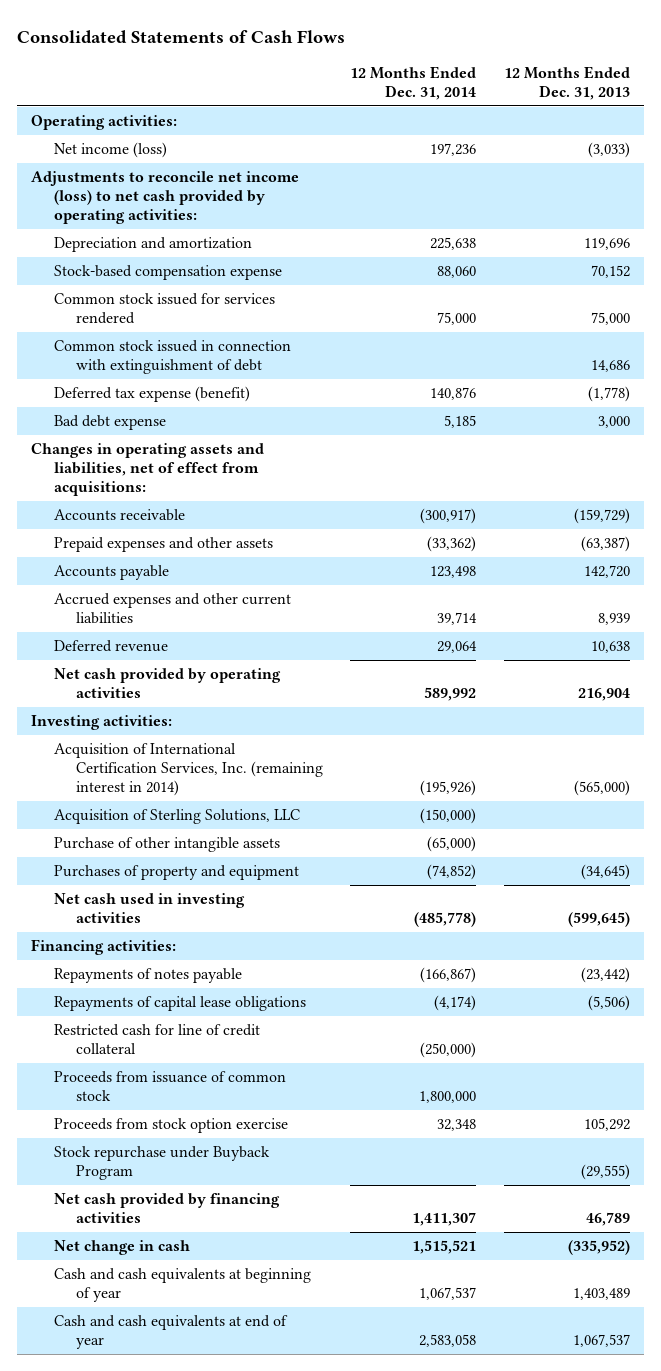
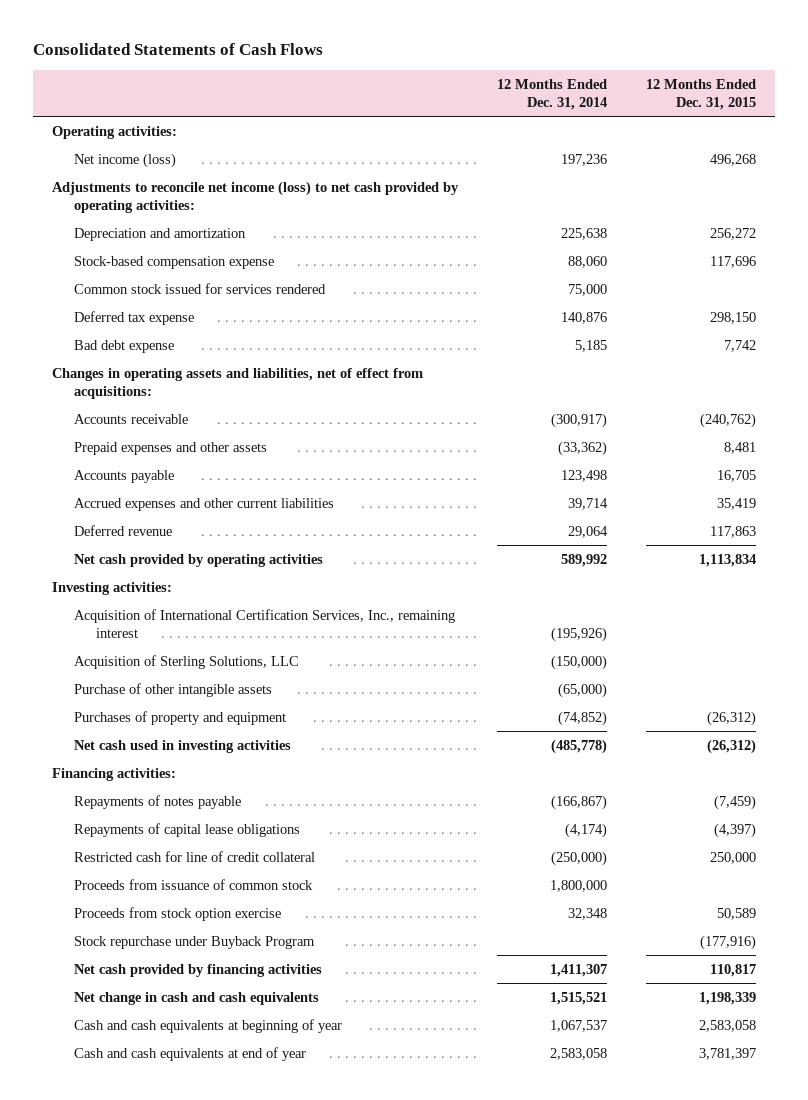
[504,65,631,101] 12 Months Ended Dec. 31, 2013 -> none
none -> [645,79,756,111] 12 Months Ended Dec. 31, 2015
[53,340,291,375] Common stock issued in connection with extinguishment of debt -> none
[53,386,250,403] Deferred tax expense (benefit) -> [73,310,194,325] Deferred tax expense
[53,743,323,797] Acquisition of International Certification Services, Inc. (remaining interest in 2014) -> [73,608,455,639] Acquisition of International Certification Services, Inc., remaining interest
[53,1240,190,1256] Net change in cash -> [73,991,319,1005] Net change in cash and cash equivalents

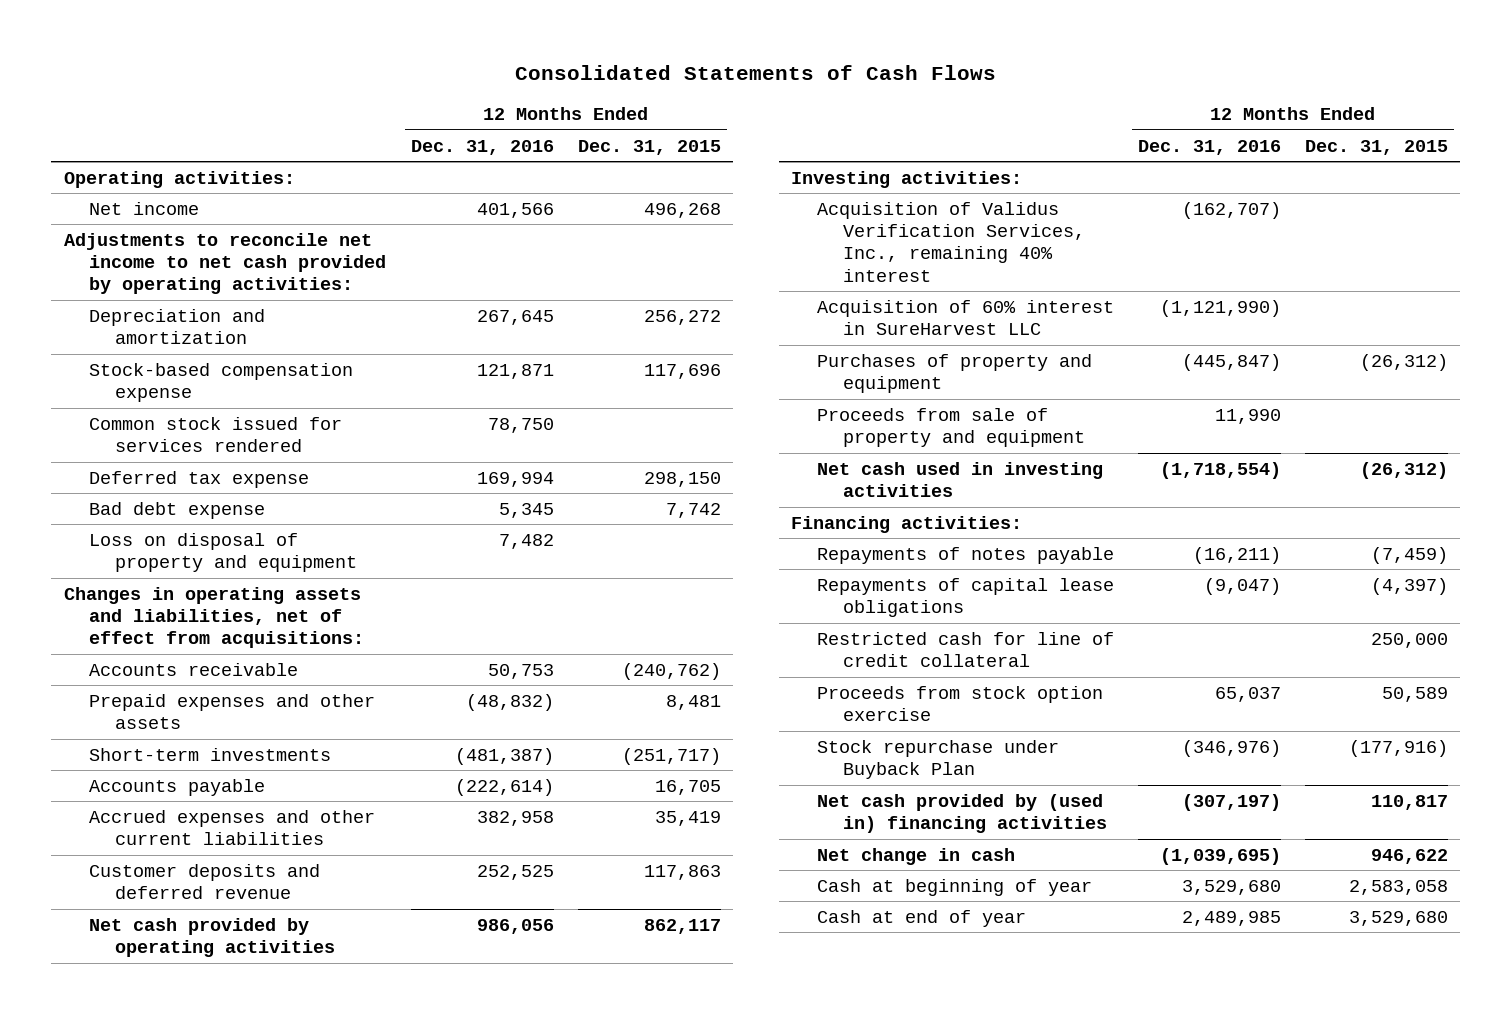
[496,79,607,111] 12 Months Ended Dec. 31, 2014 -> none
none -> [410,139,554,155] Dec. 31, 2016
[73,152,176,168] Net income (loss) -> [89,201,200,215] Net income
[52,180,460,214] Adjustments to reconcile net income (loss) to net cash provided by operating activities: -> [63,232,387,295] Adjustments to reconcile net income to net cash provided by operating activities:
none -> [89,532,358,573] Loss on disposal of property and equipment
none -> [89,747,332,761] Short-term investments
[73,524,172,536] Deferred revenue -> [89,863,321,900] Customer deposits and deferred revenue
[698,553,756,567] 1,113,834 -> [643,918,721,934] 862,117
[73,654,299,669] Acquisition of Sterling Solutions, LLC -> none
[73,682,272,697] Purchase of other intangible assets -> none
[73,608,455,639] Acquisition of International Certification Services, Inc., remaining interest -> [816,201,1085,282] Acquisition of Validus Verification Services, Inc., remaining 40% interest
none -> [816,299,1114,336] Acquisition of 60% interest in SureHarvest LLC
none -> [816,407,1085,448] Proceeds from sale of property and equipment
[73,878,313,890] Proceeds from issuance of common stock -> none
[73,935,315,949] Stock repurchase under Buyback Program -> [816,739,1059,780] Stock repurchase under Buyback Plan
[73,963,322,977] Net cash provided by financing activities -> [816,793,1107,834] Net cash provided by (used in) financing activities
[73,991,319,1005] Net change in cash and cash equivalents -> [816,847,1015,865] Net change in cash
[698,991,756,1005] 1,198,339 -> [1371,848,1449,864] 946,622
[73,1018,342,1033] Cash and cash equivalents at beginning of year -> [816,878,1092,896] Cash at beginning of year
[73,1046,306,1061] Cash and cash equivalents at end of year -> [816,909,1026,927] Cash at end of year
[698,1047,756,1060] 3,781,397 -> [1349,910,1449,926] 3,529,680

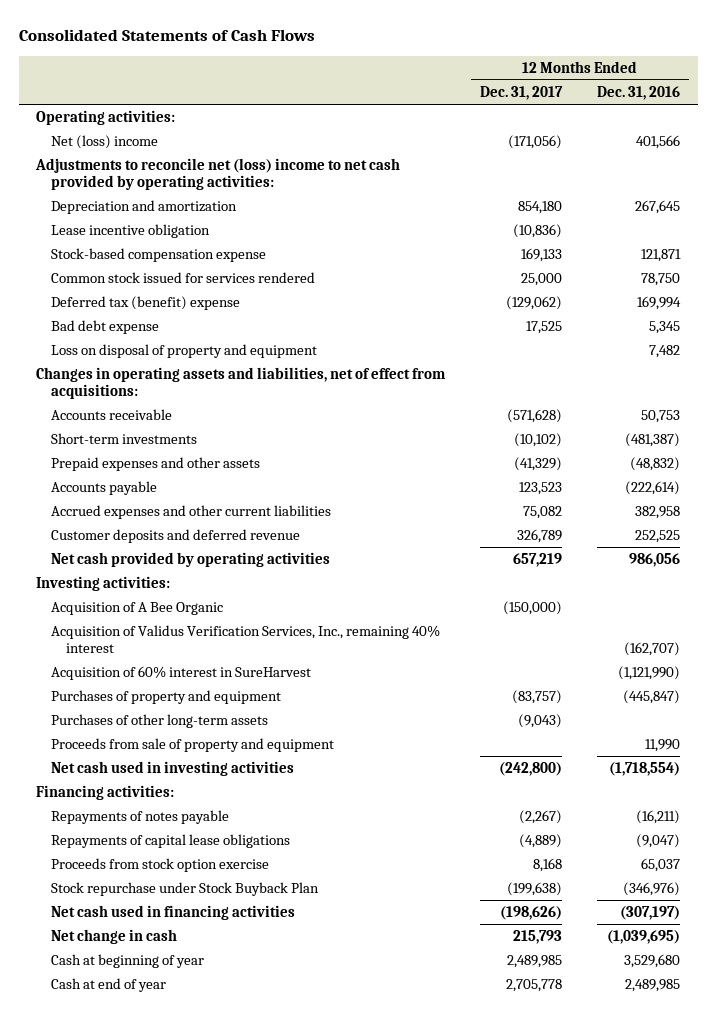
[577,139,721,155] Dec. 31, 2015 -> none
none -> [480,85,564,100] Dec. 31, 2017
[89,201,200,215] Net income -> [51,135,159,150] Net (loss) income
[63,232,387,295] Adjustments to reconcile net income to net cash provided by operating activities: -> [35,158,401,191] Adjustments to reconcile net (loss) income to net cash provided by operating activities:
none -> [51,224,211,239] Lease incentive obligation
[89,470,310,488] Deferred tax expense -> [51,296,241,311] Deferred tax (benefit) expense
[89,693,376,730] Prepaid expenses and other assets -> [51,457,261,472] Prepaid expenses and other assets
none -> [51,602,224,616] Acquisition of A Bee Organic
[816,299,1114,336] Acquisition of 60% interest in SureHarvest LLC -> [51,666,312,681] Acquisition of 60% interest in SureHarvest
none -> [51,714,269,729] Purchases of other long-term assets
[816,631,1114,668] Restricted cash for line of credit collateral -> none
[816,739,1059,780] Stock repurchase under Buyback Plan -> [51,882,320,897] Stock repurchase under Stock Buyback Plan
[816,793,1107,834] Net cash provided by (used in) financing activities -> [51,905,296,921] Net cash used in financing activities

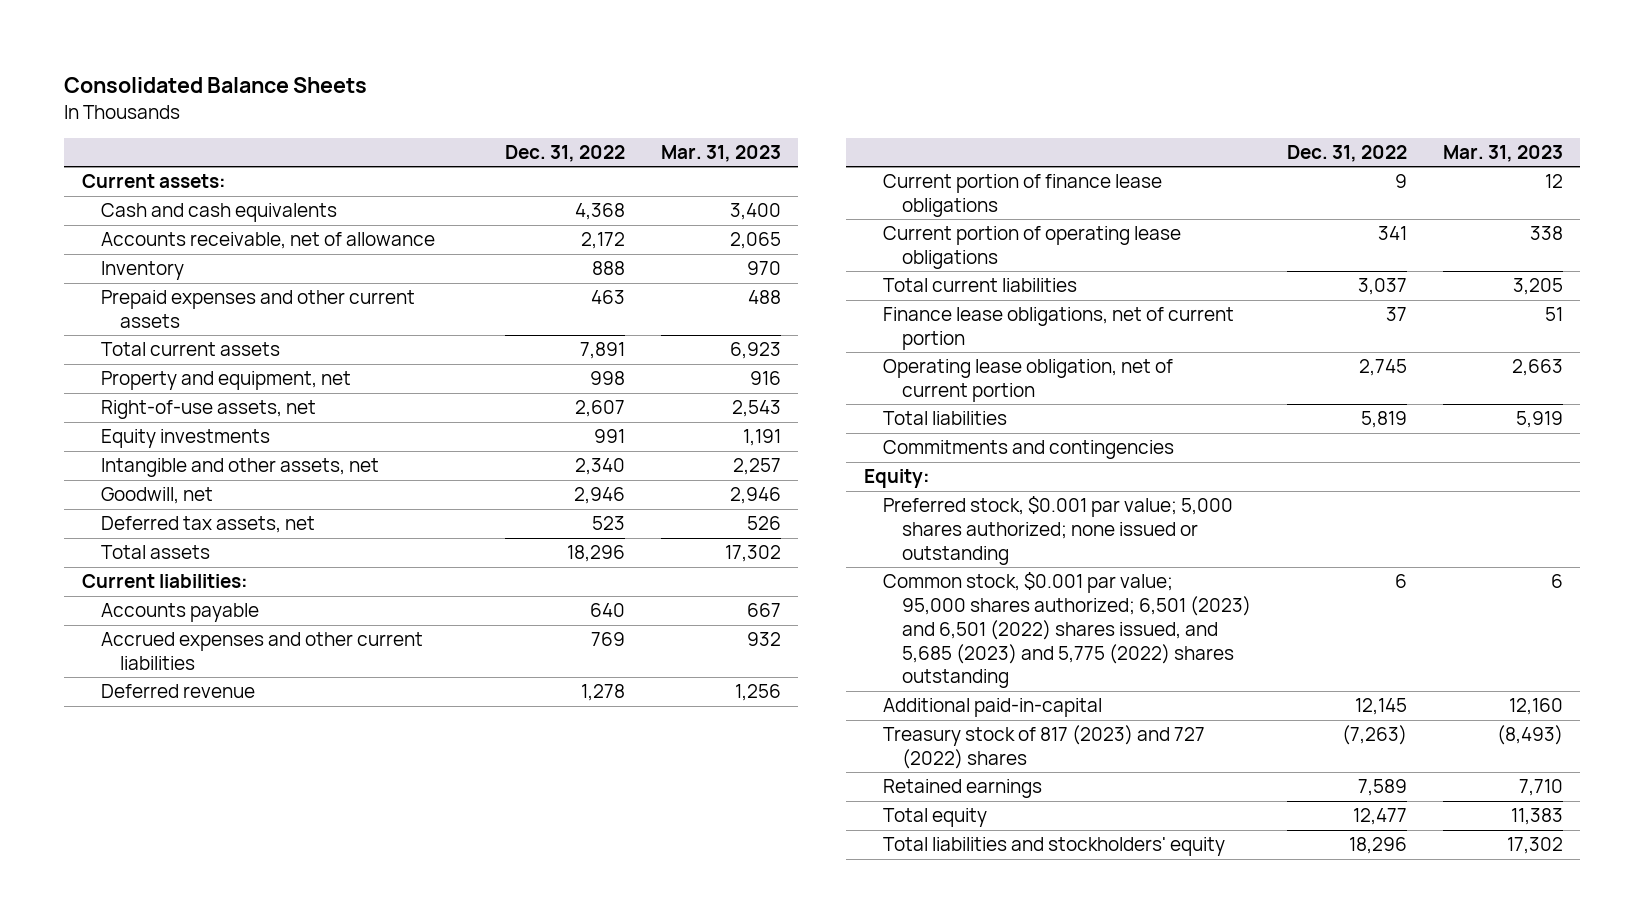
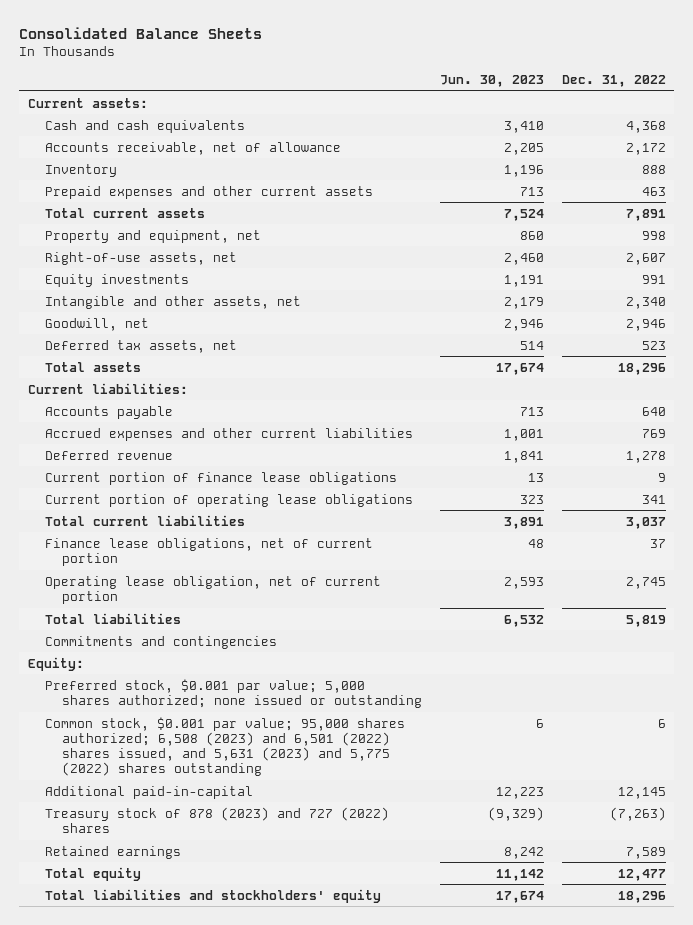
[660,144,781,162] Mar. 31, 2023 -> none
none -> [439,75,544,88] Jun. 30, 2023
[882,572,1252,689] Common stock, $0.001 par value; 95,000 shares authorized; 6,501 (2023) and 6,501 (2022) shares issued, and 5,685 (2023) and 5,775 (2022) shares outstanding -> [45,716,406,777] Common stock, $0.001 par value; 95,000 shares authorized; 6,508 (2023) and 6,501 (2022) shares issued, and 5,631 (2023) and 5,775 (2022) shares outstanding
[882,725,1205,770] Treasury stock of 817 (2023) and 727 (2022) shares -> [45,806,390,833] Treasury stock of 878 (2023) and 727 (2022) shares

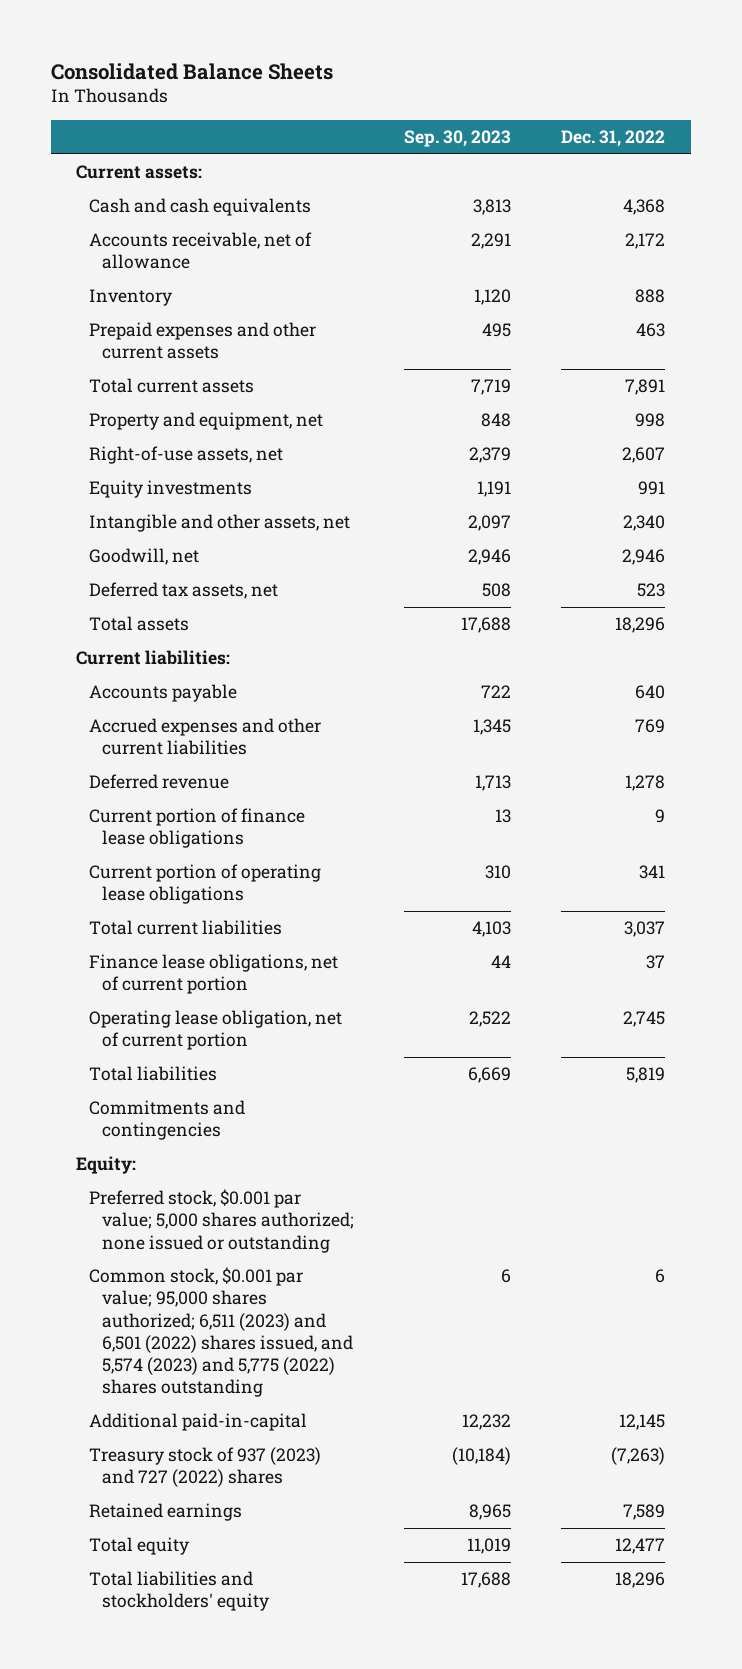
[439,75,544,88] Jun. 30, 2023 -> none
none -> [404,130,512,148] Sep. 30, 2023
[45,716,406,777] Common stock, $0.001 par value; 95,000 shares authorized; 6,508 (2023) and 6,501 (2022) shares issued, and 5,631 (2023) and 5,775 (2022) shares outstanding -> [89,1267,353,1398] Common stock, $0.001 par value; 95,000 shares authorized; 6,511 (2023) and 6,501 (2022) shares issued, and 5,574 (2023) and 5,775 (2022) shares outstanding
[45,806,390,833] Treasury stock of 878 (2023) and 727 (2022) shares -> [89,1447,322,1488] Treasury stock of 937 (2023) and 727 (2022) shares

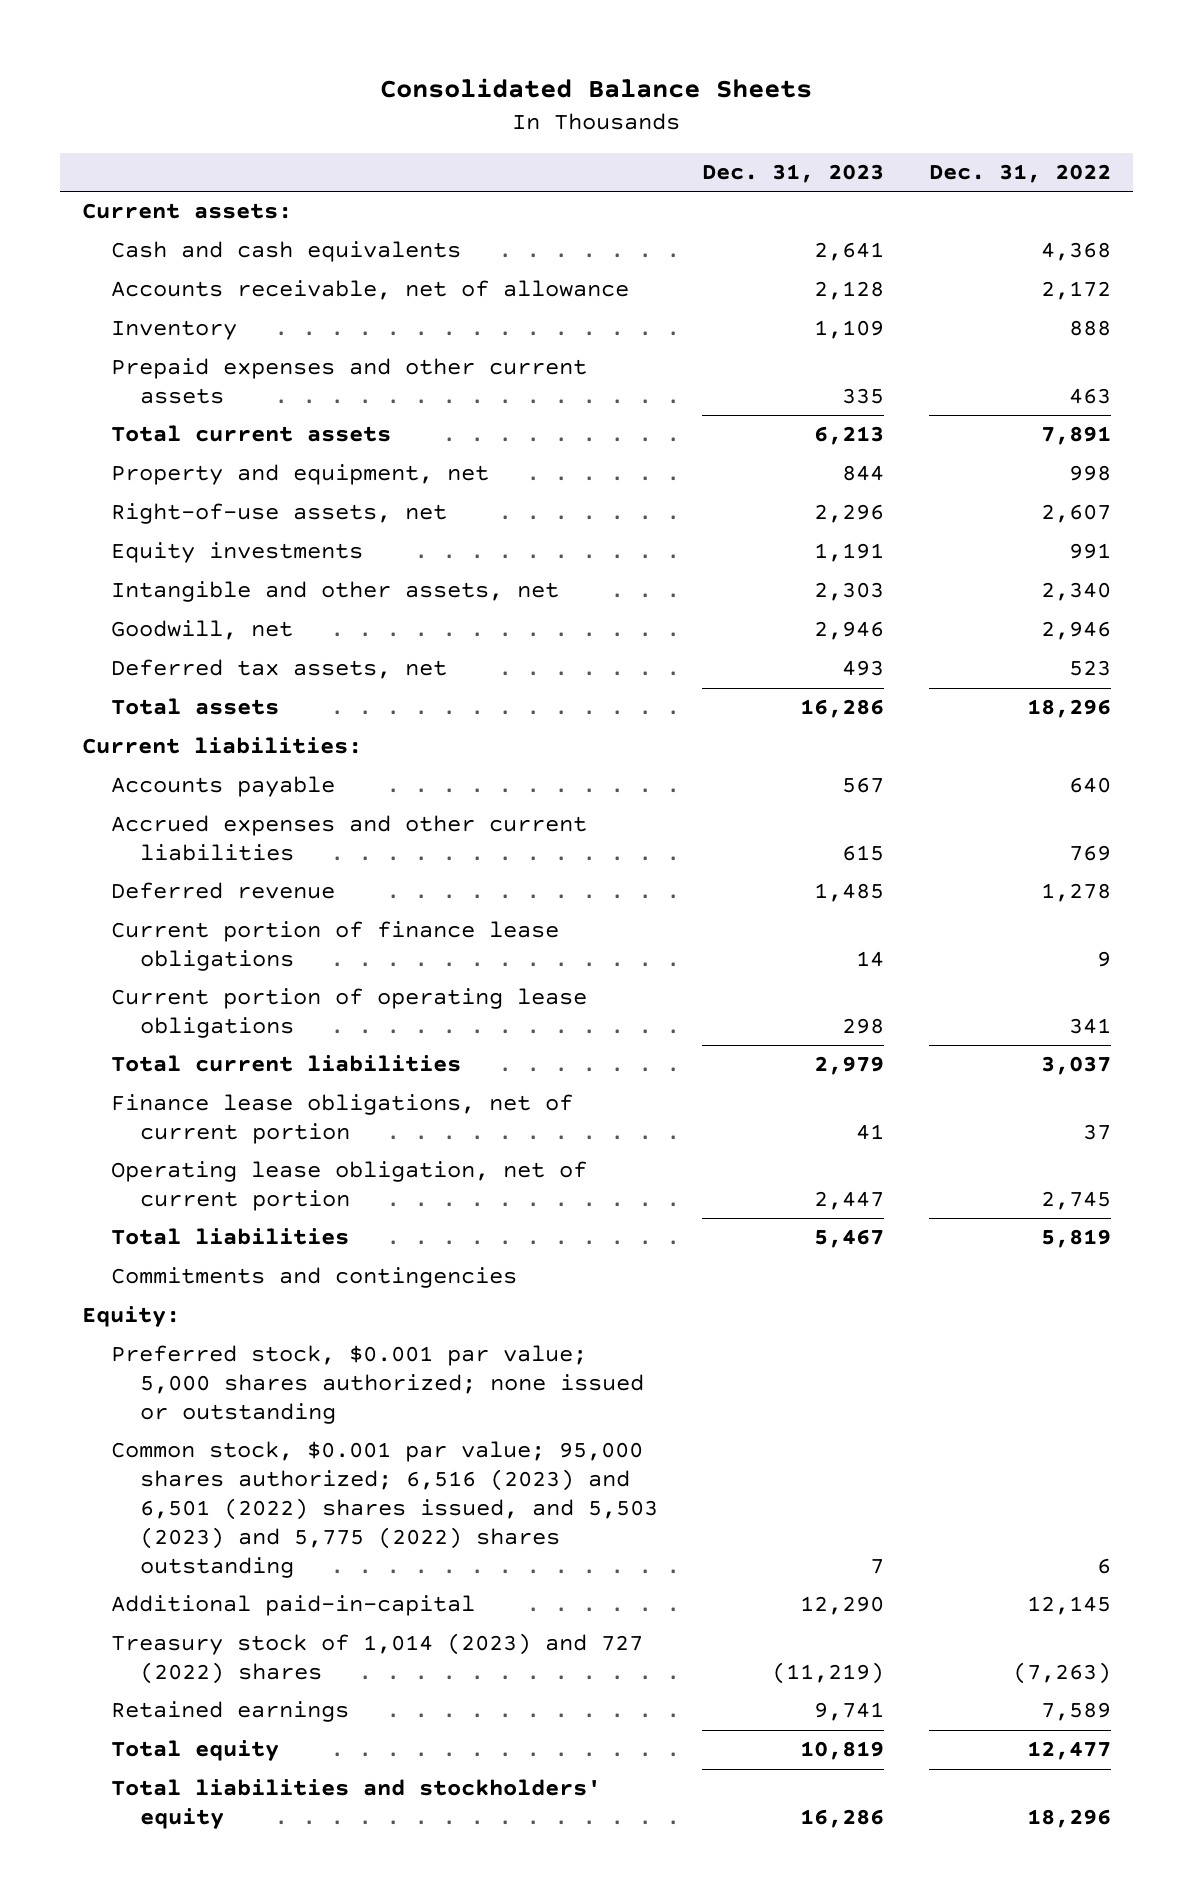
[404,130,512,148] Sep. 30, 2023 -> none
none -> [702,163,885,183] Dec. 31, 2023
[89,1267,353,1398] Common stock, $0.001 par value; 95,000 shares authorized; 6,511 (2023) and 6,501 (2022) shares issued, and 5,574 (2023) and 5,775 (2022) shares outstanding -> [110,1441,658,1578] Common stock, $0.001 par value; 95,000 shares authorized; 6,516 (2023) and 6,501 (2022) shares issued, and 5,503 (2023) and 5,775 (2022) shares outstanding
[89,1447,322,1488] Treasury stock of 937 (2023) and 727 (2022) shares -> [110,1633,643,1685] Treasury stock of 1,014 (2023) and 727 (2022) shares

